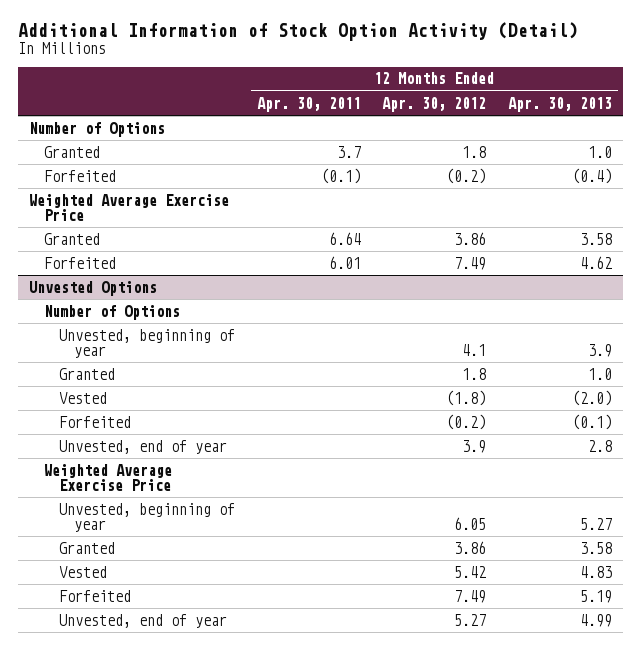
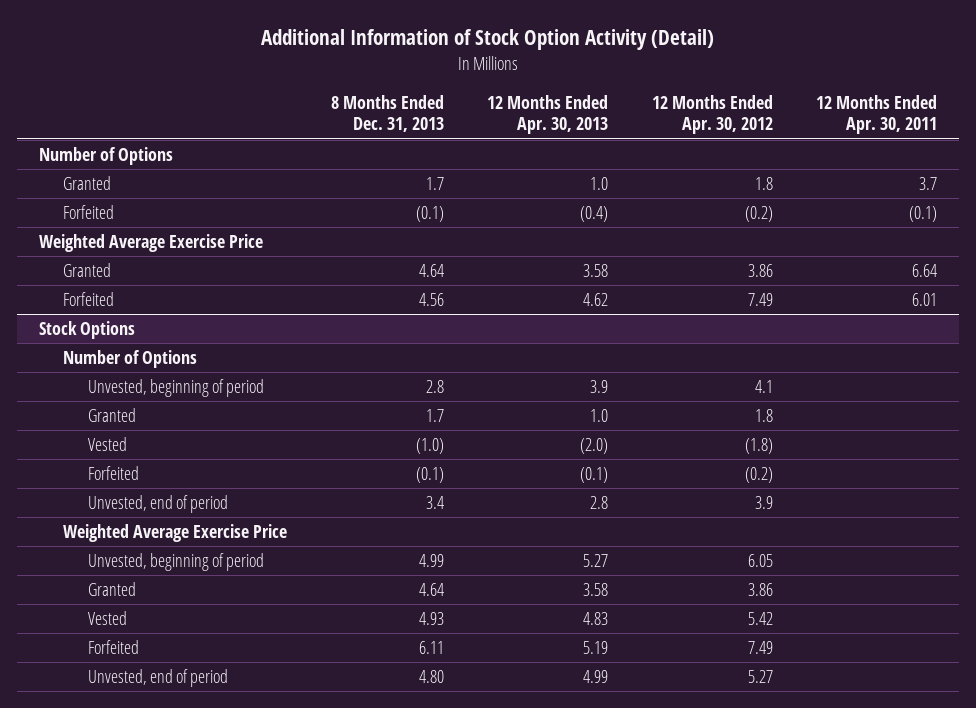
none -> [330,94,444,133] 8 Months Ended Dec. 31, 2013
[28,280,157,296] Unvested Options -> none
none -> [38,321,135,340] Stock Options
[59,328,236,358] Unvested, beginning of year -> [87,379,264,398] Unvested, beginning of period
[59,439,228,454] Unvested, end of year -> [87,495,228,514] Unvested, end of period
[59,502,236,532] Unvested, beginning of year -> [87,553,264,572] Unvested, beginning of period
[59,613,228,628] Unvested, end of year -> [87,669,228,688] Unvested, end of period

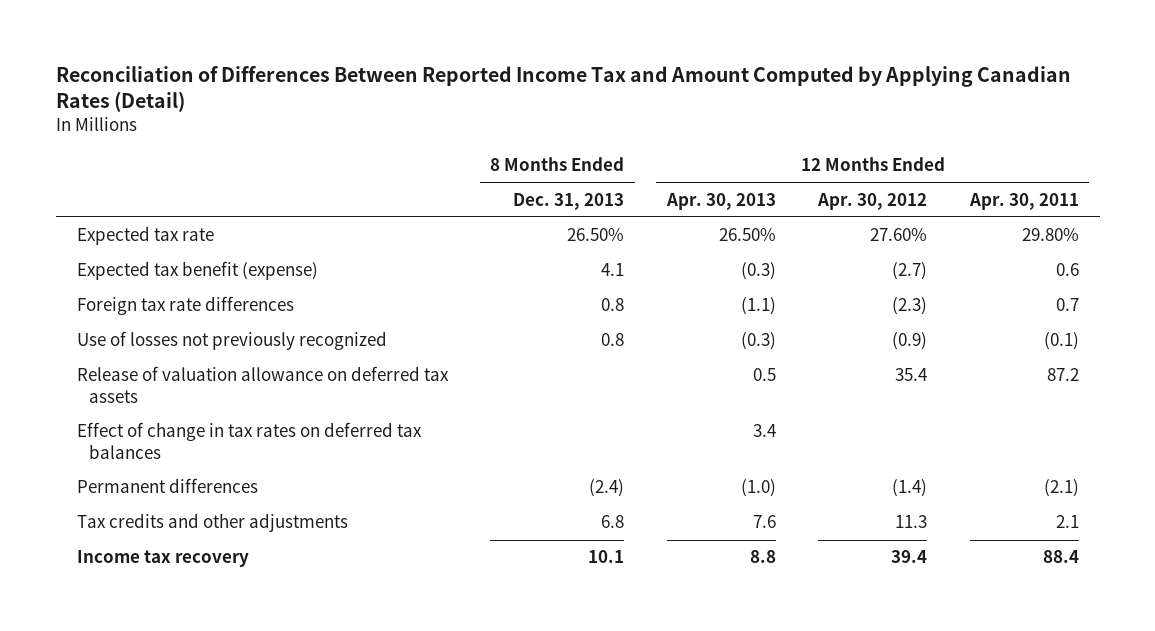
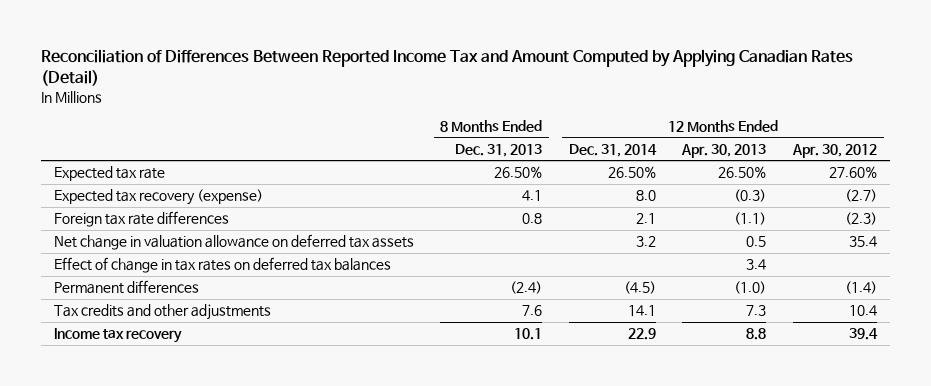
[968,192,1079,210] Apr. 30, 2011 -> none
none -> [568,144,657,158] Dec. 31, 2014
[76,261,318,281] Expected tax benefit (expense) -> [53,189,263,206] Expected tax recovery (expense)
[76,331,387,351] Use of losses not previously recognized -> none
[76,366,449,403] Release of valuation allowance on deferred tax assets -> [53,234,414,251] Net change in valuation allowance on deferred tax assets
[601,515,625,529] 6.8 -> [522,305,543,317] 7.6
[752,515,776,529] 7.6 -> [746,305,767,317] 7.3
[895,515,928,529] 11.3 -> [848,305,877,317] 10.4

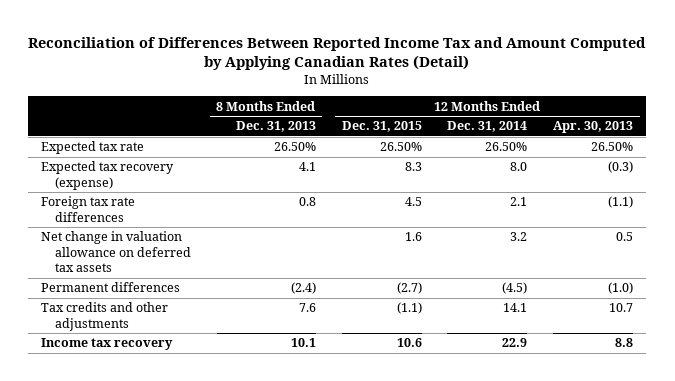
[791,144,877,159] Apr. 30, 2012 -> none
none -> [341,121,422,133] Dec. 31, 2015
[53,257,391,274] Effect of change in tax rates on deferred tax balances -> none
[746,305,767,317] 7.3 -> [609,303,634,313] 10.7

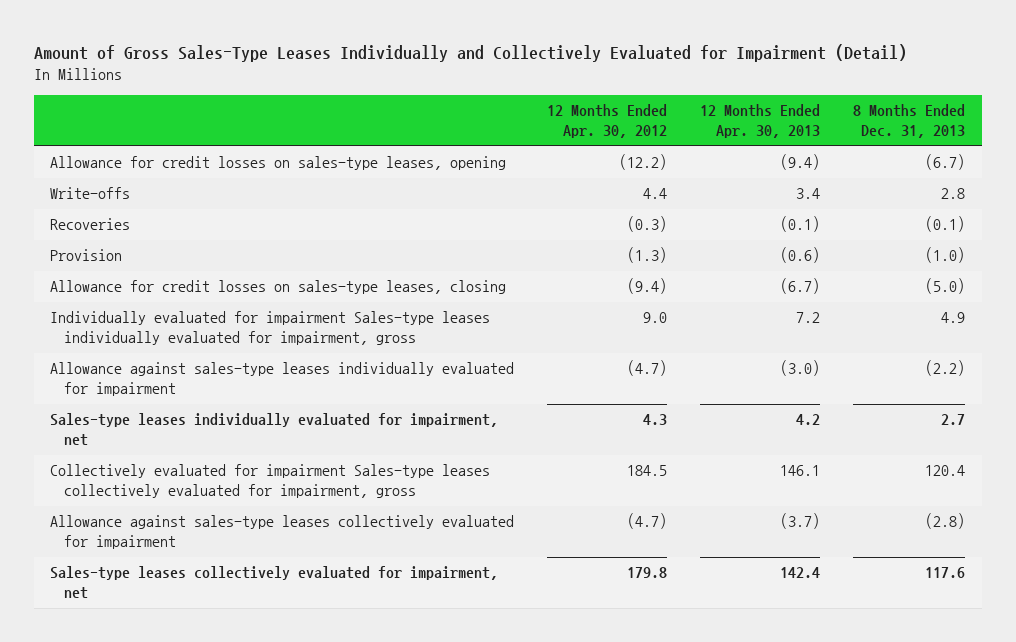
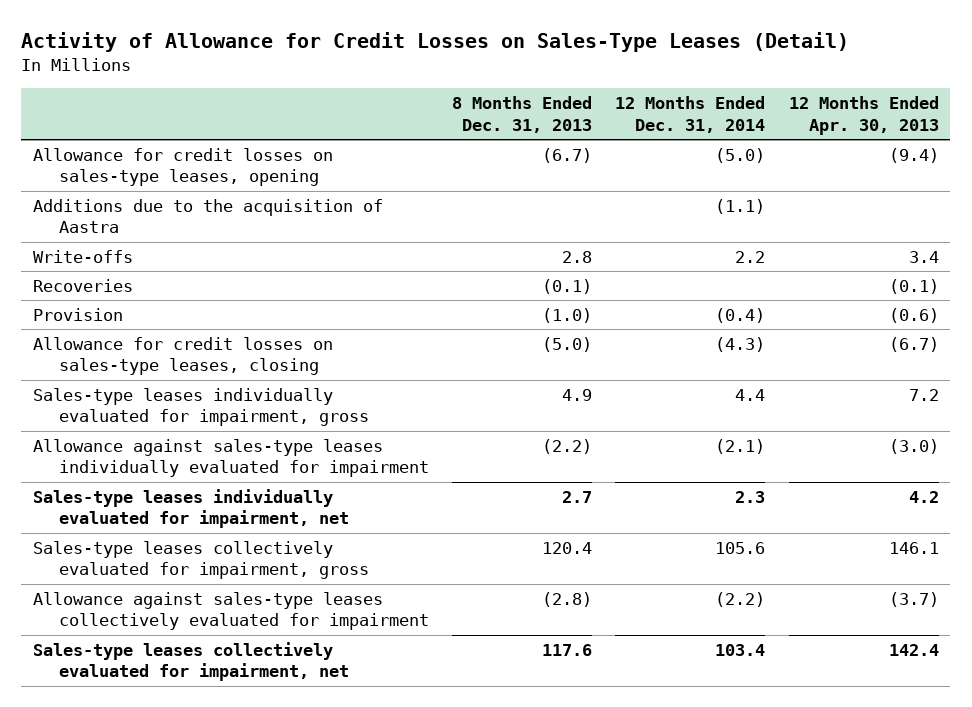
[33,44,907,63] Amount of Gross Sales-Type Leases Individually and Collectively Evaluated for Impairment (Detail) -> [21,32,850,53] Activity of Allowance for Credit Losses on Sales-Type Leases (Detail)
[547,104,668,139] 12 Months Ended Apr. 30, 2012 -> none
none -> [615,96,766,133] 12 Months Ended Dec. 31, 2014
none -> [33,198,384,234] Additions due to the acquisition of Aastra
[50,311,491,346] Individually evaluated for impairment Sales-type leases individually evaluated for impairment, gross -> [33,387,369,427] Sales-type leases individually evaluated for impairment, gross
[50,464,491,499] Collectively evaluated for impairment Sales-type leases collectively evaluated for impairment, gross -> [33,540,369,580] Sales-type leases collectively evaluated for impairment, gross

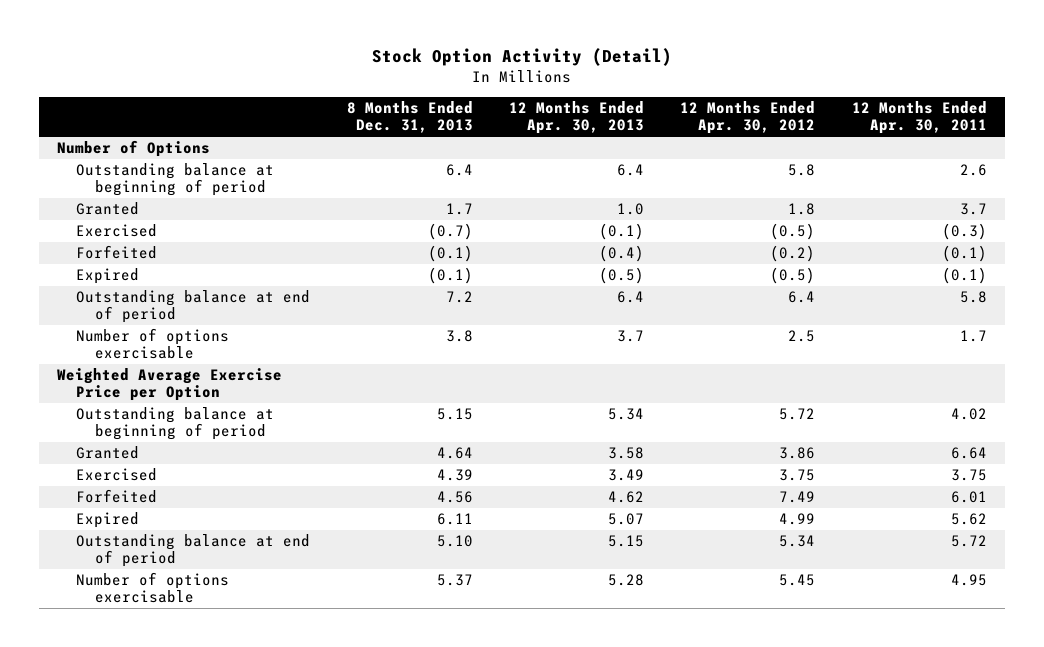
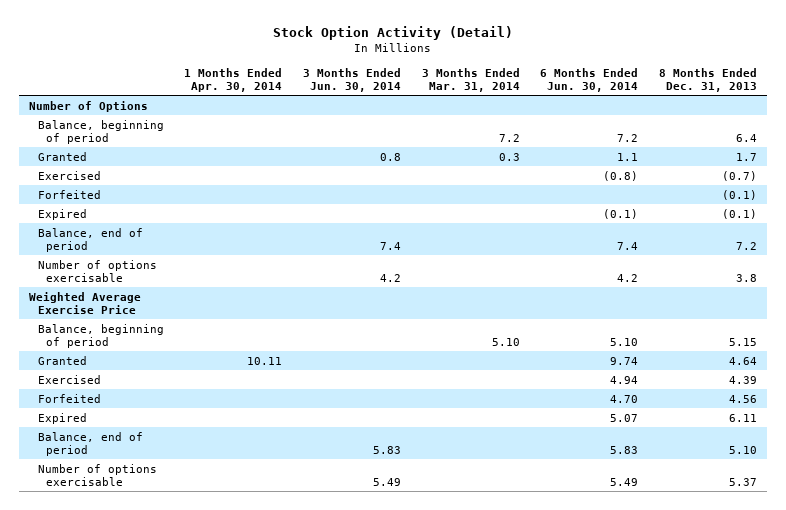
[508,101,644,135] 12 Months Ended Apr. 30, 2013 -> none
[680,101,816,135] 12 Months Ended Apr. 30, 2012 -> none
[851,101,987,135] 12 Months Ended Apr. 30, 2011 -> none
none -> [184,67,283,92] 1 Months Ended Apr. 30, 2014
none -> [303,67,402,92] 3 Months Ended Jun. 30, 2014
none -> [421,67,520,92] 3 Months Ended Mar. 31, 2014
none -> [540,67,639,92] 6 Months Ended Jun. 30, 2014
[76,163,275,197] Outstanding balance at beginning of period -> [37,119,164,144] Balance, beginning of period
[76,290,311,324] Outstanding balance at end of period -> [37,227,143,252] Balance, end of period
[57,368,283,402] Weighted Average Exercise Price per Option -> [29,291,142,314] Weighted Average Exercise Price
[76,407,275,441] Outstanding balance at beginning of period -> [37,323,164,348] Balance, beginning of period
[76,534,311,568] Outstanding balance at end of period -> [37,431,143,456] Balance, end of period

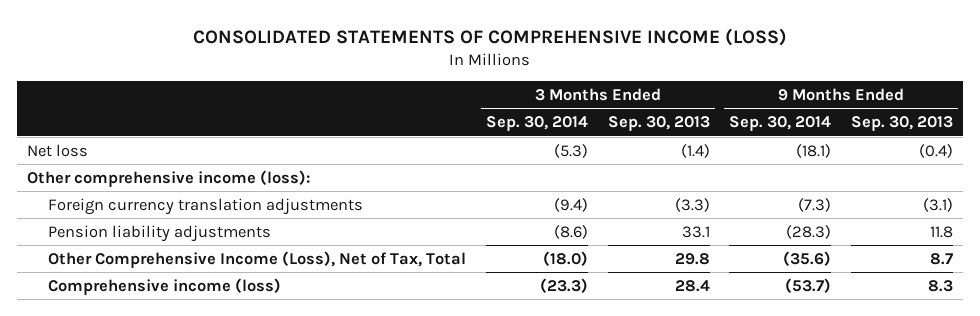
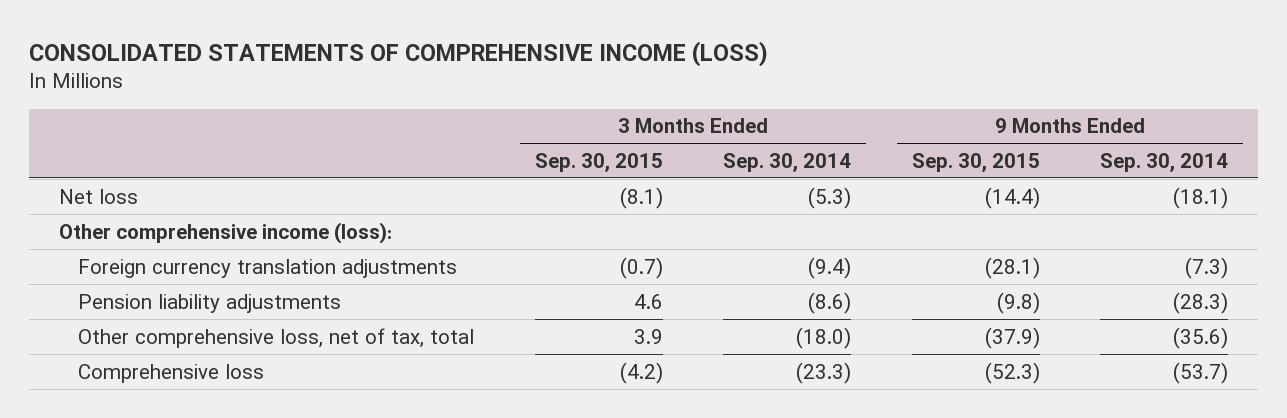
[607,116,710,132] Sep. 30, 2013 -> none
[851,116,954,132] Sep. 30, 2013 -> none
none -> [534,152,663,172] Sep. 30, 2015
none -> [911,152,1040,172] Sep. 30, 2015
[47,250,466,268] Other Comprehensive Income (Loss), Net of Tax, Total -> [78,327,475,348] Other comprehensive loss, net of tax, total
[47,277,281,295] Comprehensive income (loss) -> [78,363,265,383] Comprehensive loss

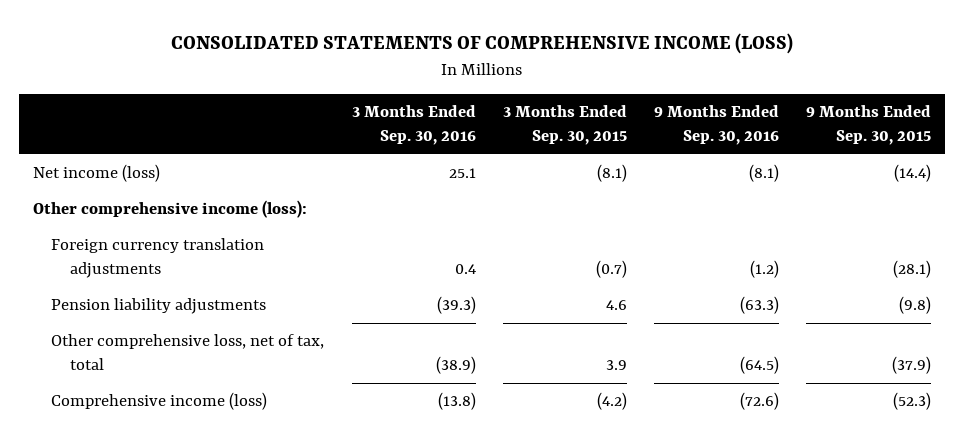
[723,152,852,172] Sep. 30, 2014 -> none
[1099,152,1228,172] Sep. 30, 2014 -> none
none -> [351,105,476,146] 3 Months Ended Sep. 30, 2016
none -> [654,105,780,146] 9 Months Ended Sep. 30, 2016
[59,188,139,204] Net loss -> [33,164,161,183] Net income (loss)
[78,363,265,383] Comprehensive loss -> [51,392,268,411] Comprehensive income (loss)

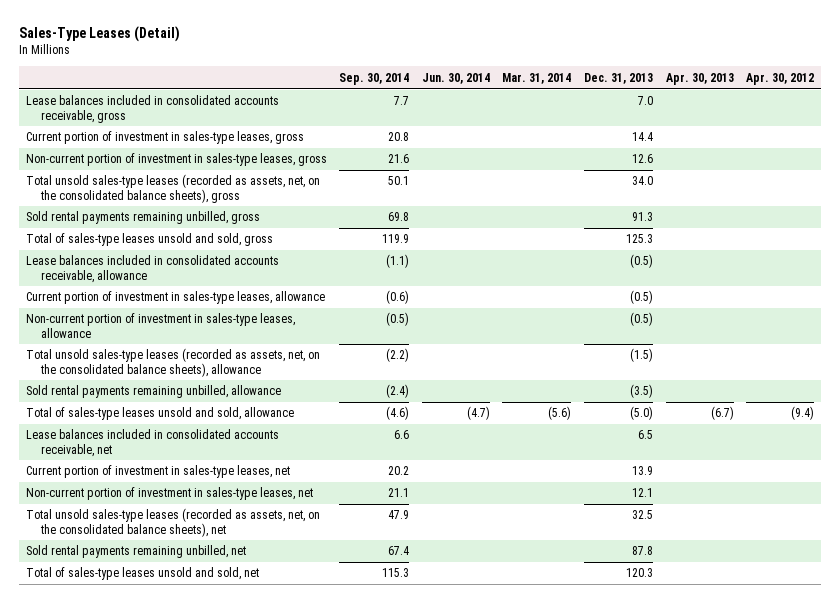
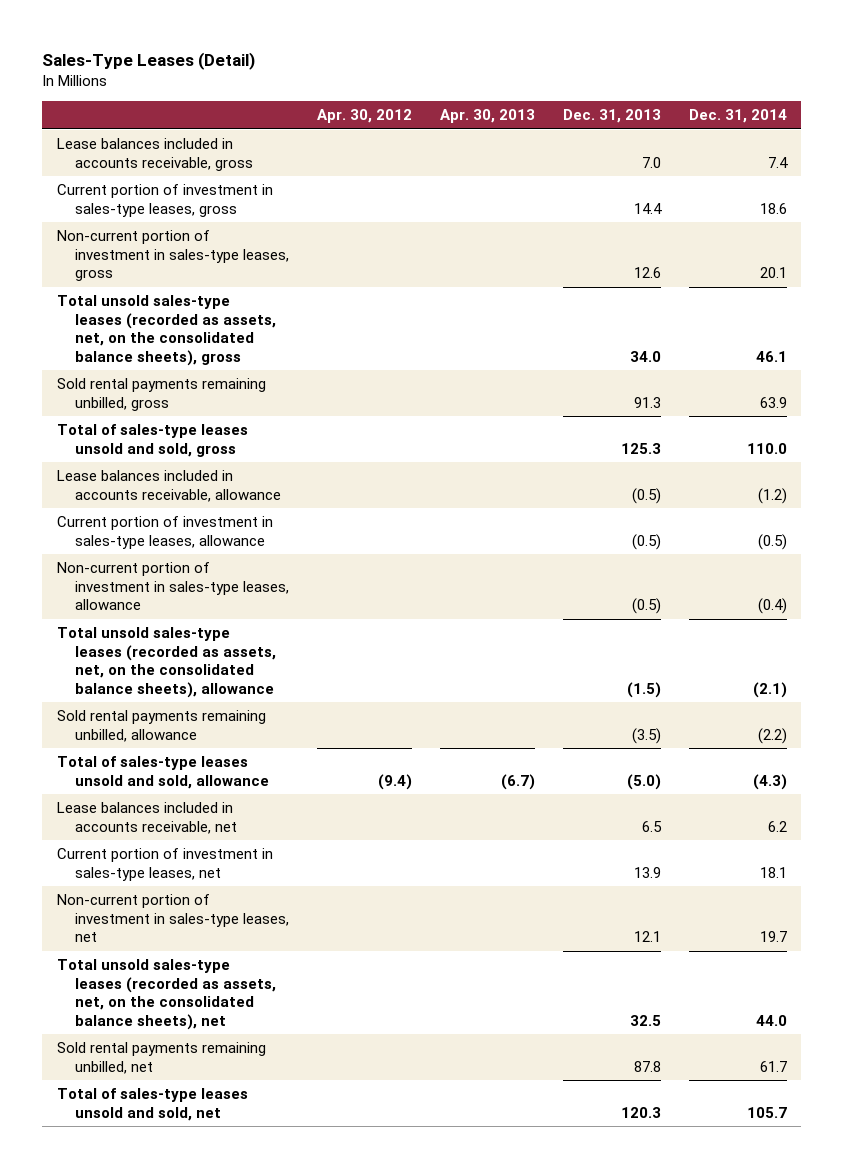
[339,72,410,85] Sep. 30, 2014 -> none
[421,72,490,84] Jun. 30, 2014 -> none
[502,72,572,84] Mar. 31, 2014 -> none
none -> [689,109,788,124] Dec. 31, 2014
[25,95,279,123] Lease balances included in consolidated accounts receivable, gross -> [56,138,253,171] Lease balances included in accounts receivable, gross
[25,255,279,283] Lease balances included in consolidated accounts receivable, allowance -> [56,470,281,502] Lease balances included in accounts receivable, allowance
[25,429,279,457] Lease balances included in consolidated accounts receivable, net -> [56,802,237,834] Lease balances included in accounts receivable, net

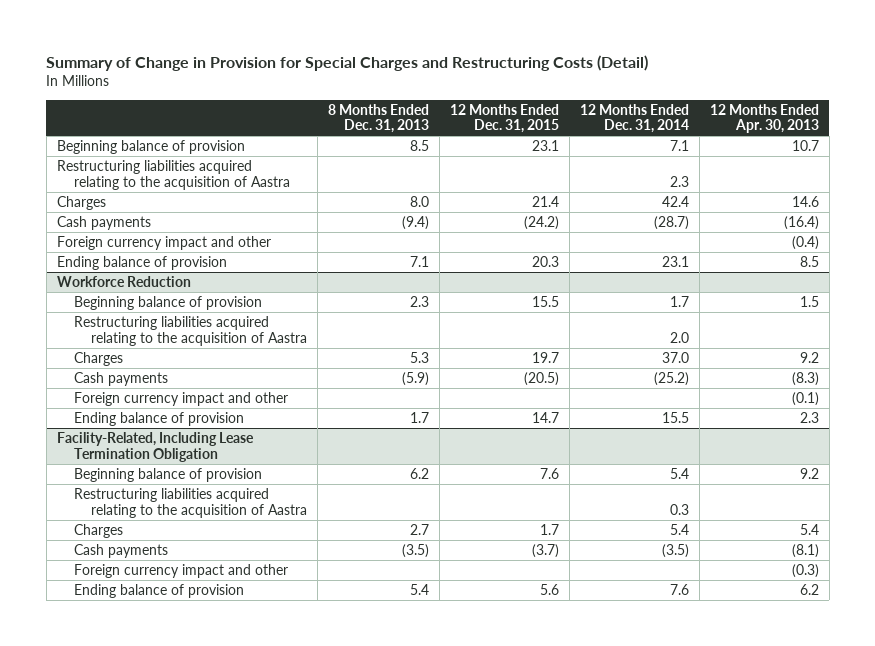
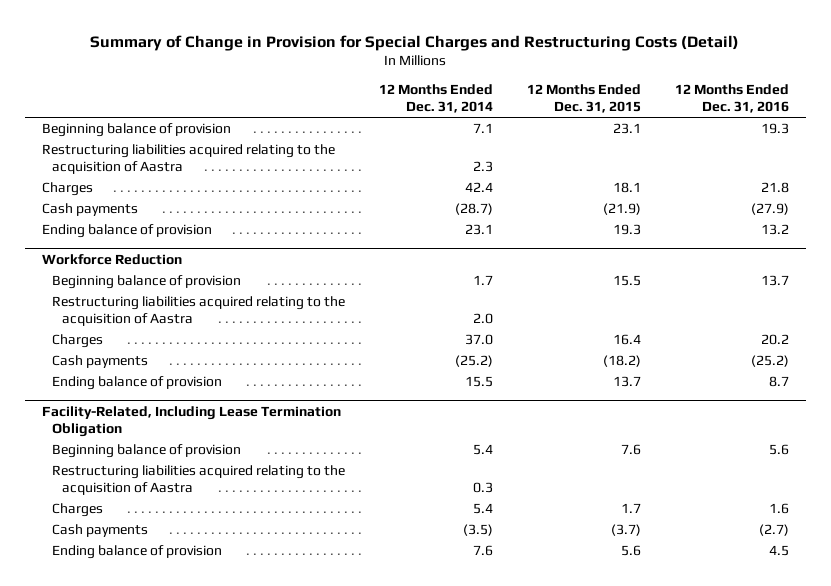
[328,103,430,134] 8 Months Ended Dec. 31, 2013 -> none
[709,103,819,134] 12 Months Ended Apr. 30, 2013 -> none
none -> [674,84,789,114] 12 Months Ended Dec. 31, 2016
[56,235,271,250] Foreign currency impact and other -> none
[531,195,559,207] 21.4 -> [612,182,641,194] 18.1
[523,215,559,230] (24.2) -> [602,203,641,216] (21.9)
[531,255,559,267] 20.3 -> [612,224,641,236] 19.3
[74,391,289,406] Foreign currency impact and other -> none
[531,351,559,363] 19.7 -> [612,334,641,346] 16.4
[523,371,559,386] (20.5) -> [602,355,641,368] (18.2)
[531,411,559,423] 14.7 -> [612,376,641,388] 13.7
[74,563,289,578] Foreign currency impact and other -> none

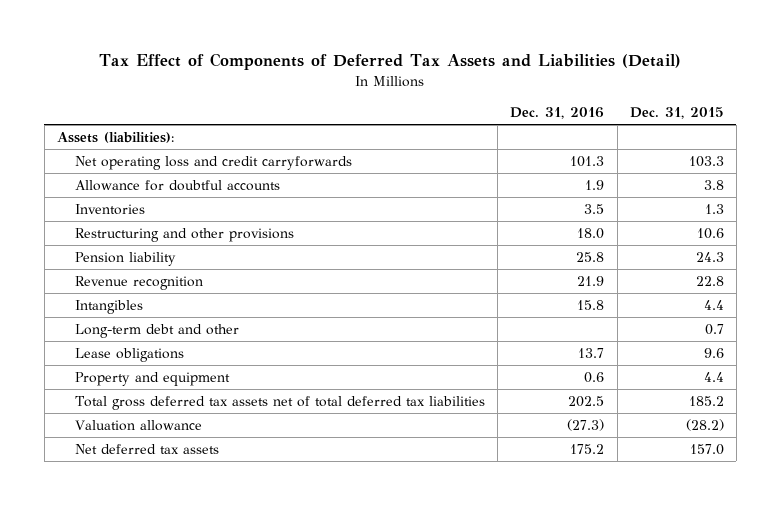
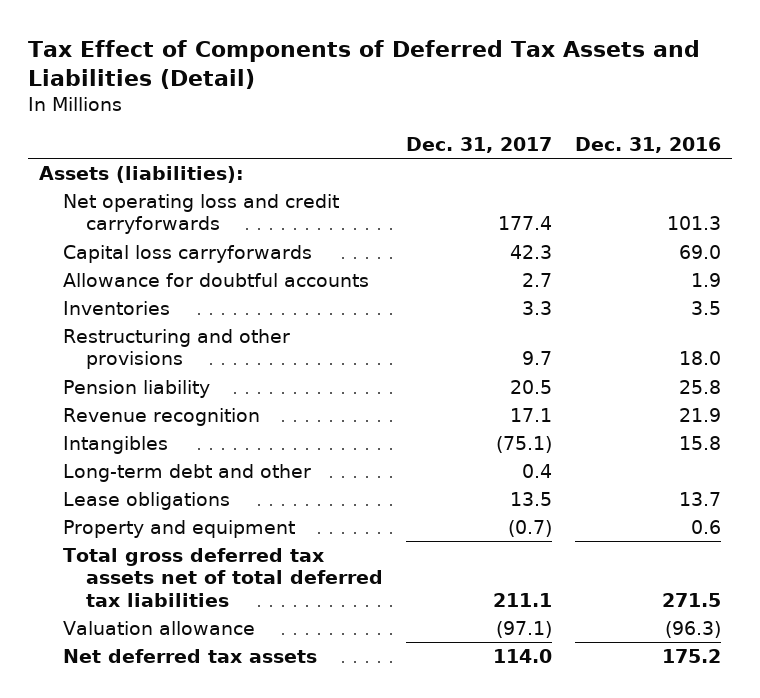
[629,106,724,119] Dec. 31, 2015 -> none
none -> [405,137,552,154] Dec. 31, 2017
none -> [62,244,312,263] Capital loss carryforwards
[568,396,605,408] 202.5 -> [661,592,721,607] 271.5
[567,419,605,432] (27.3) -> [664,620,721,638] (96.3)

